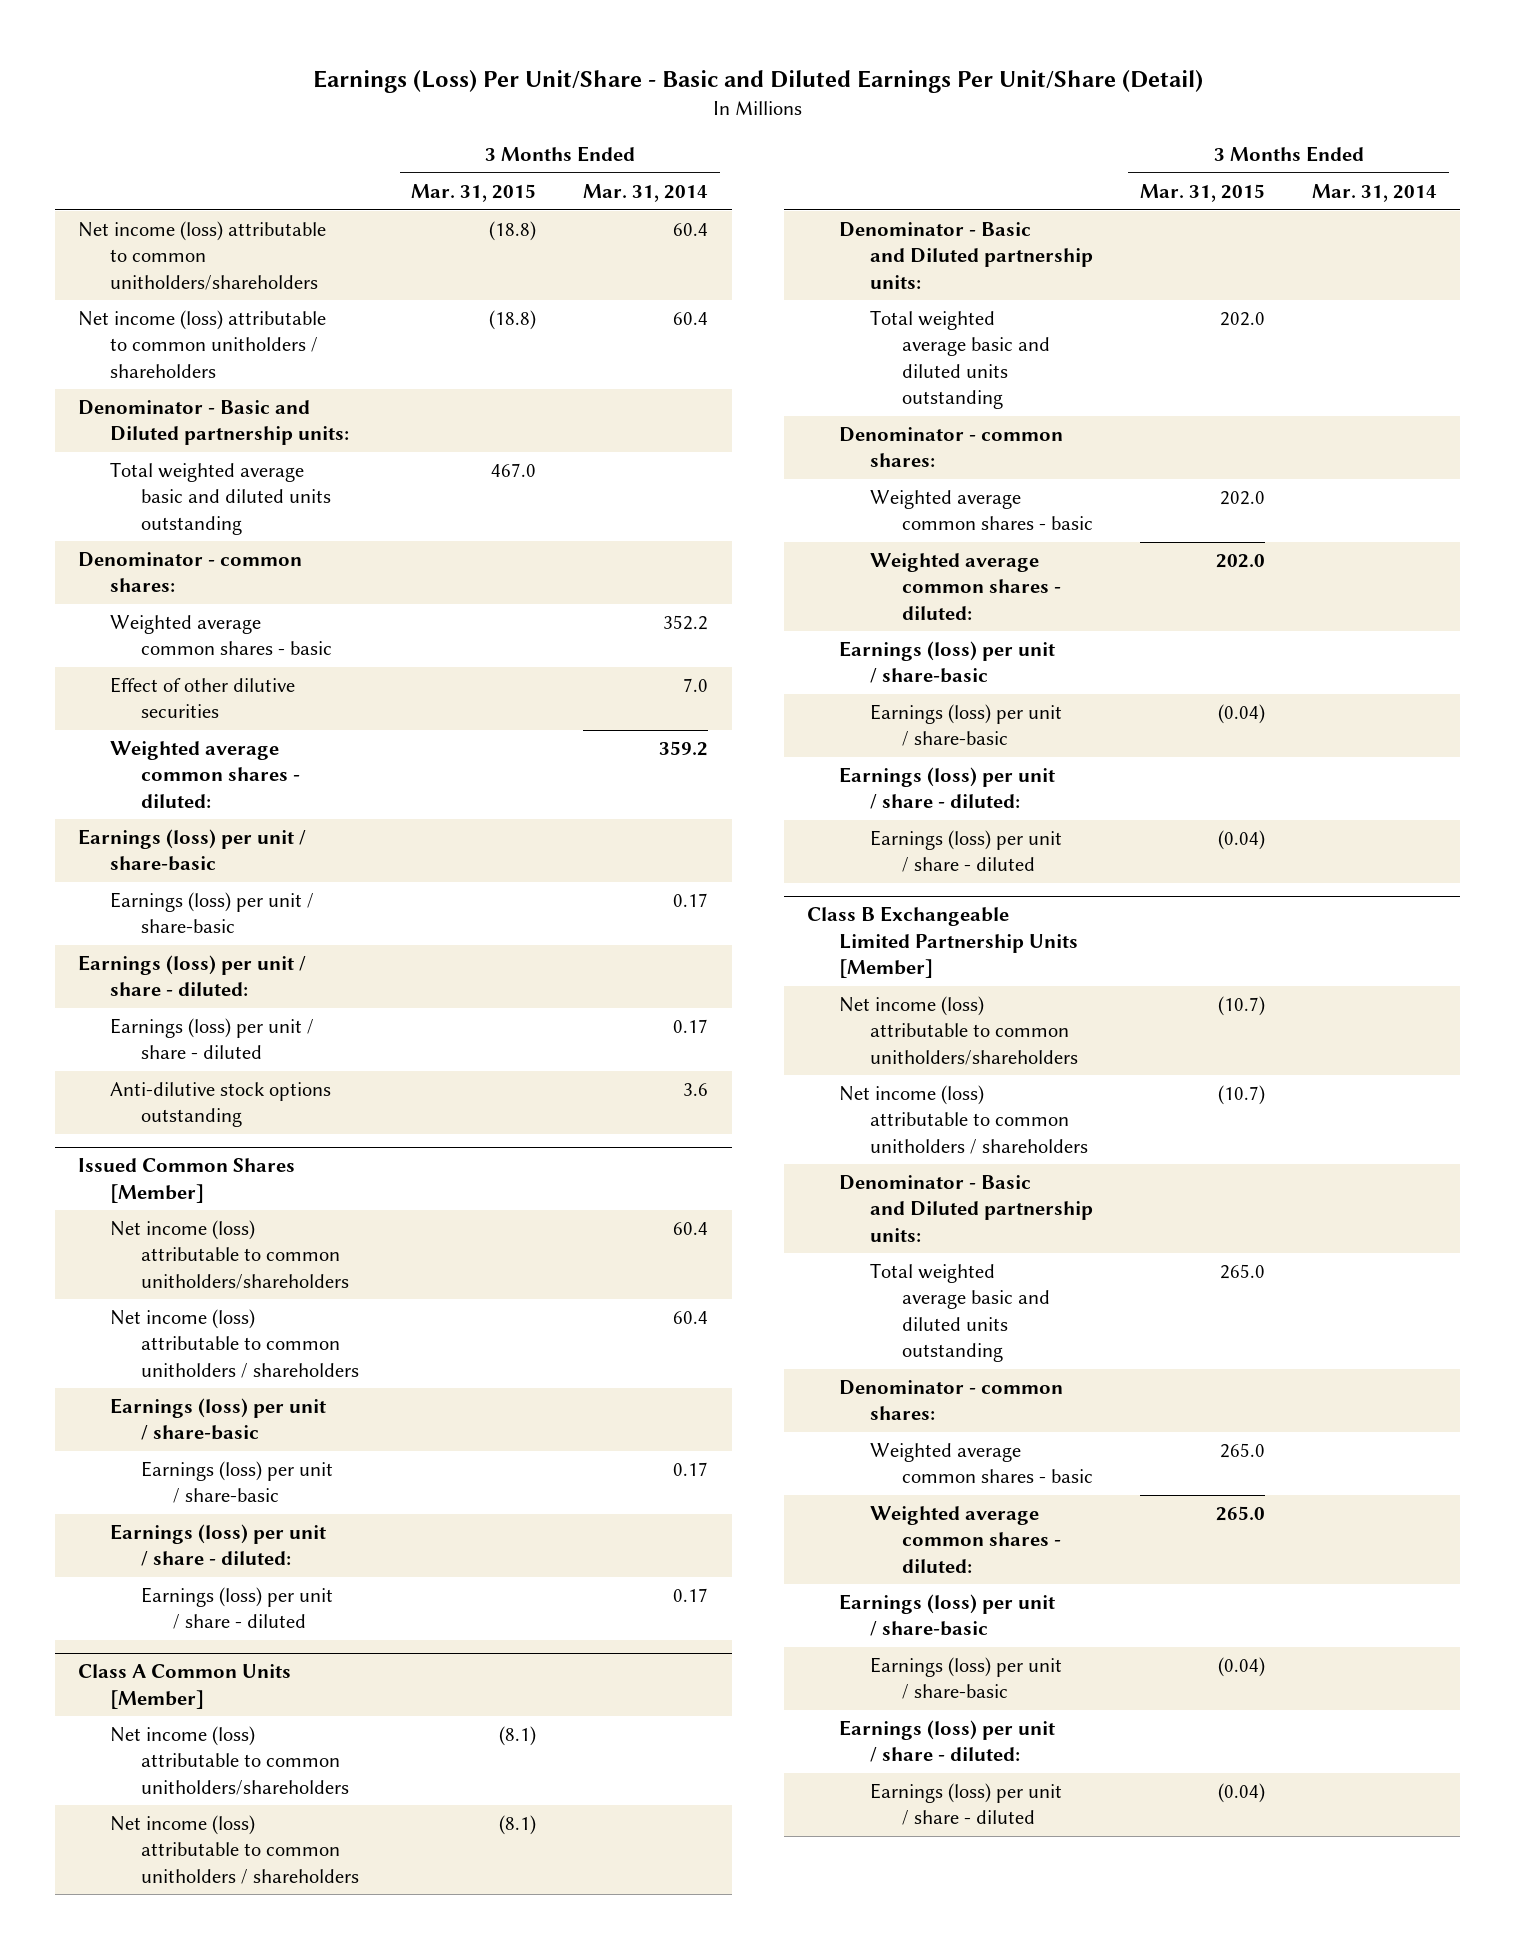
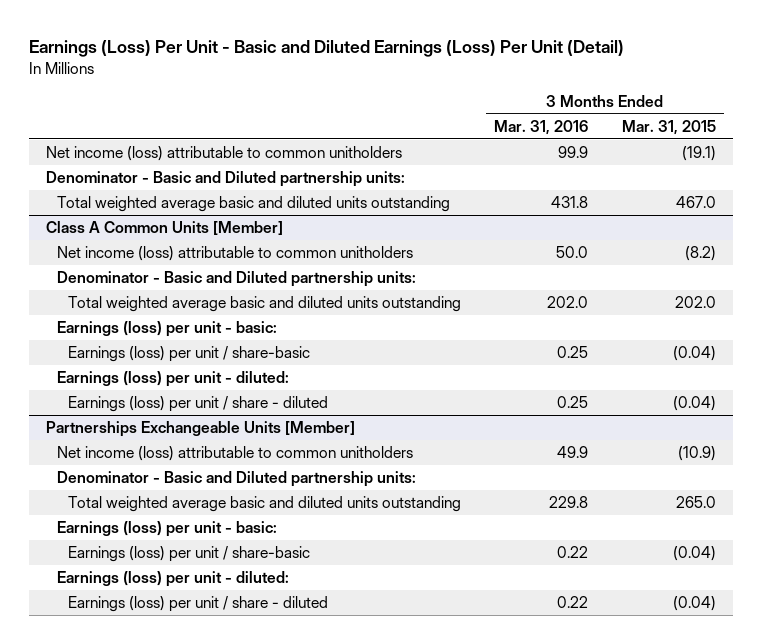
[312,70,1203,94] Earnings (Loss) Per Unit/Share - Basic and Diluted Earnings Per Unit/Share (Detail) -> [29,39,625,57] Earnings (Loss) Per Unit - Basic and Diluted Earnings (Loss) Per Unit (Detail)
[583,183,709,202] Mar. 31, 2014 -> none
none -> [494,119,589,135] Mar. 31, 2016
[78,310,327,378] Net income (loss) attributable to common unitholders / shareholders -> none
[78,221,327,290] Net income (loss) attributable to common unitholders/shareholders -> [45,146,402,162] Net income (loss) attributable to common unitholders
[489,221,537,242] (18.8) -> [681,146,716,162] (19.1)
[78,552,303,593] Denominator - common shares: -> none
[109,615,333,656] Weighted average common shares - basic -> none
[109,677,295,719] Effect of other dilutive securities -> none
[109,741,301,808] Weighted average common shares - diluted: -> none
[78,829,307,872] Earnings (loss) per unit / share-basic -> none
[109,892,314,934] Earnings (loss) per unit / share-basic -> none
[78,955,307,997] Earnings (loss) per unit / share - diluted: -> none
[109,1018,314,1060] Earnings (loss) per unit / share - diluted -> none
[109,1082,331,1128] Anti-dilutive stock options outstanding -> none
[78,1158,296,1203] Issued Common Shares [Member] -> none
[109,1220,350,1289] Net income (loss) attributable to common unitholders/shareholders -> none
[109,1309,360,1378] Net income (loss) attributable to common unitholders / shareholders -> none
[109,1398,326,1441] Earnings (loss) per unit / share-basic -> none
[141,1461,334,1504] Earnings (loss) per unit / share-basic -> none
[109,1524,326,1567] Earnings (loss) per unit / share - diluted: -> none
[141,1587,334,1630] Earnings (loss) per unit / share - diluted -> none
[109,1815,360,1884] Net income (loss) attributable to common unitholders / shareholders -> none
[109,1726,350,1795] Net income (loss) attributable to common unitholders/shareholders -> [56,246,413,262] Net income (loss) attributable to common unitholders
[499,1726,537,1747] (8.1) -> [684,246,716,262] (8.2)
[838,427,1063,468] Denominator - common shares: -> none
[870,490,1093,531] Weighted average common shares - basic -> none
[870,553,1061,620] Weighted average common shares - diluted: -> none
[838,641,1055,684] Earnings (loss) per unit / share-basic -> [56,321,277,338] Earnings (loss) per unit - basic:
[838,767,1055,810] Earnings (loss) per unit / share - diluted: -> [56,371,289,388] Earnings (loss) per unit - diluted:
[838,1085,1089,1154] Net income (loss) attributable to common unitholders / shareholders -> none
[807,906,1078,978] Class B Exchangeable Limited Partnership Units [Member] -> [45,421,355,438] Partnerships Exchangeable Units [Member]
[838,996,1079,1065] Net income (loss) attributable to common unitholders/shareholders -> [56,446,413,462] Net income (loss) attributable to common unitholders
[1218,996,1266,1017] (10.7) -> [677,446,716,462] (10.9)
[838,1380,1063,1421] Denominator - common shares: -> none
[870,1443,1093,1484] Weighted average common shares - basic -> none
[870,1506,1061,1573] Weighted average common shares - diluted: -> none
[838,1594,1055,1637] Earnings (loss) per unit / share-basic -> [56,521,277,538] Earnings (loss) per unit - basic:
[838,1720,1055,1763] Earnings (loss) per unit / share - diluted: -> [56,571,289,588] Earnings (loss) per unit - diluted:

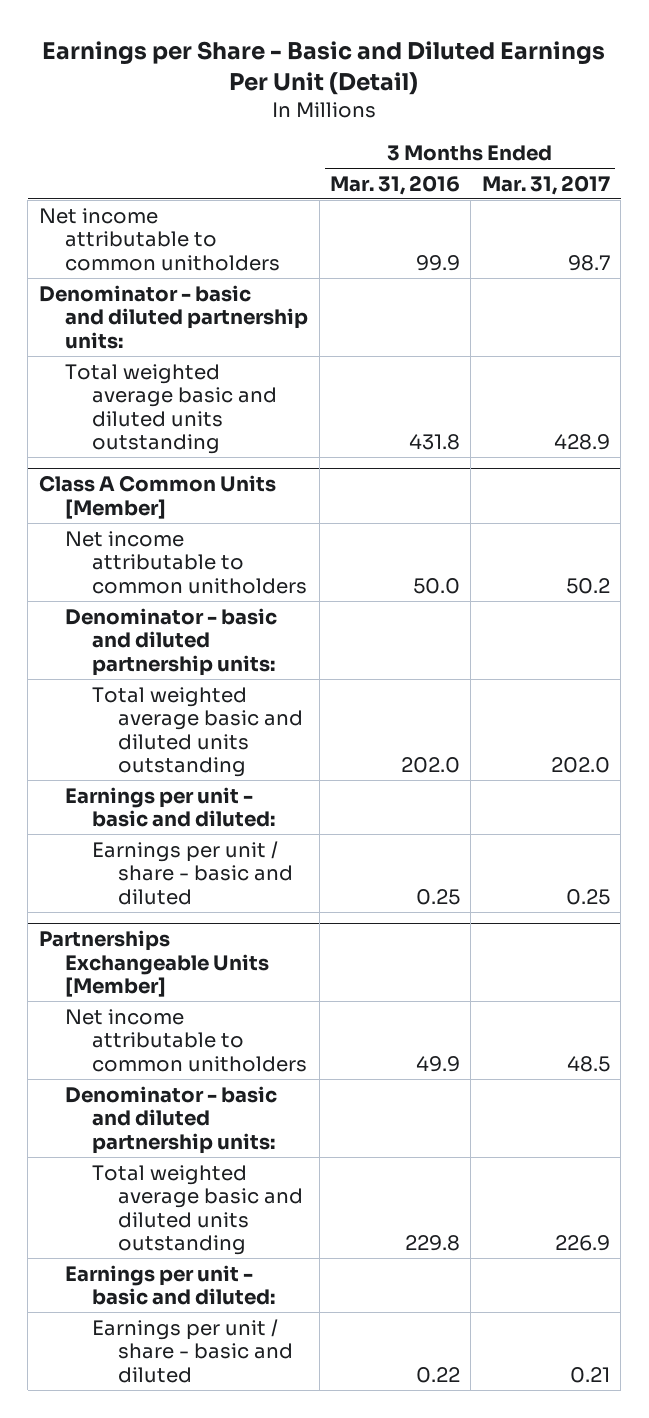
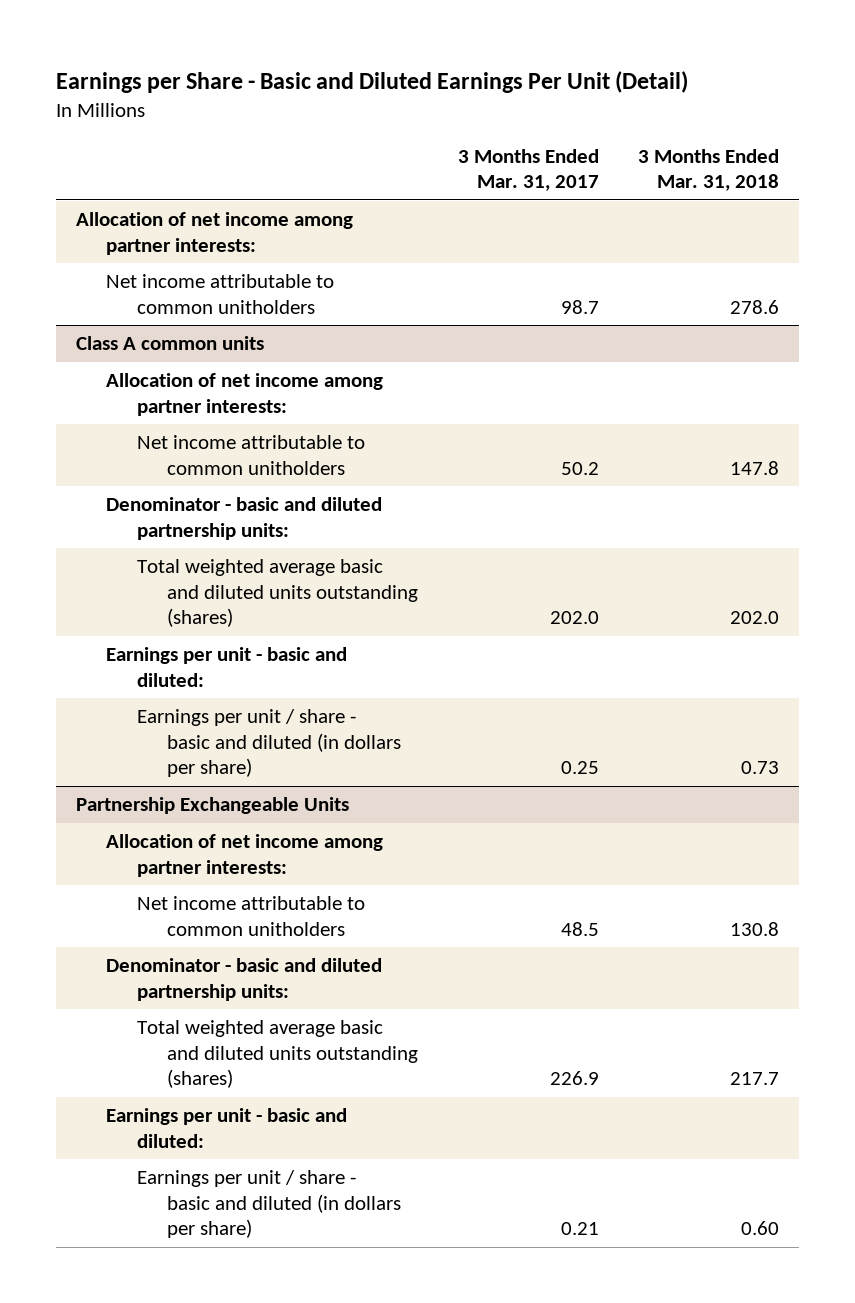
[330,174,461,195] Mar. 31, 2016 -> none
none -> [638,148,780,191] 3 Months Ended Mar. 31, 2018
none -> [76,212,354,255] Allocation of net income among partner interests:
[38,284,309,349] Denominator - basic and diluted partnership units: -> none
[65,363,277,454] Total weighted average basic and diluted units outstanding -> none
[38,475,276,519] Class A Common Units [Member] -> [76,336,265,351] Class A common units
none -> [106,373,384,416] Allocation of net income among partner interests:
[91,686,304,777] Total weighted average basic and diluted units outstanding -> [136,559,419,627] Total weighted average basic and diluted units outstanding (shares)
[91,840,294,905] Earnings per unit / share - basic and diluted -> [136,709,402,777] Earnings per unit / share - basic and diluted (in dollars per share)
[38,930,270,998] Partnerships Exchangeable Units [Member] -> [76,797,350,815] Partnership Exchangeable Units
none -> [106,834,384,877] Allocation of net income among partner interests:
[91,1164,304,1255] Total weighted average basic and diluted units outstanding -> [136,1020,419,1088] Total weighted average basic and diluted units outstanding (shares)
[91,1318,294,1383] Earnings per unit / share - basic and diluted -> [136,1170,402,1238] Earnings per unit / share - basic and diluted (in dollars per share)

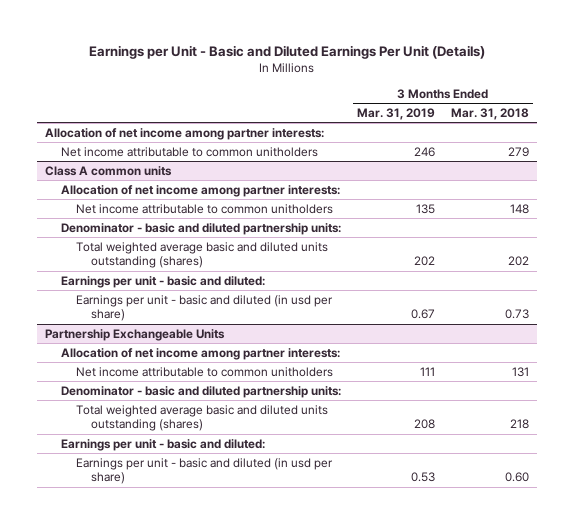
[56,70,689,93] Earnings per Share - Basic and Diluted Earnings Per Unit (Detail) -> [88,44,485,59] Earnings per Unit - Basic and Diluted Earnings Per Unit (Details)
[457,148,599,191] 3 Months Ended Mar. 31, 2017 -> none
none -> [356,107,435,120] Mar. 31, 2019
[730,299,780,314] 278.6 -> [507,146,529,157] 279
[730,460,780,475] 147.8 -> [509,203,529,214] 148
[730,610,780,624] 202.0 -> [507,256,529,267] 202
[136,709,402,777] Earnings per unit / share - basic and diluted (in dollars per share) -> [75,294,333,322] Earnings per unit - basic and diluted (in usd per share)
[730,921,780,936] 130.8 -> [511,366,529,377] 131
[730,1071,780,1085] 217.7 -> [509,419,529,430] 218
[136,1170,402,1238] Earnings per unit / share - basic and diluted (in dollars per share) -> [75,457,333,485] Earnings per unit - basic and diluted (in usd per share)

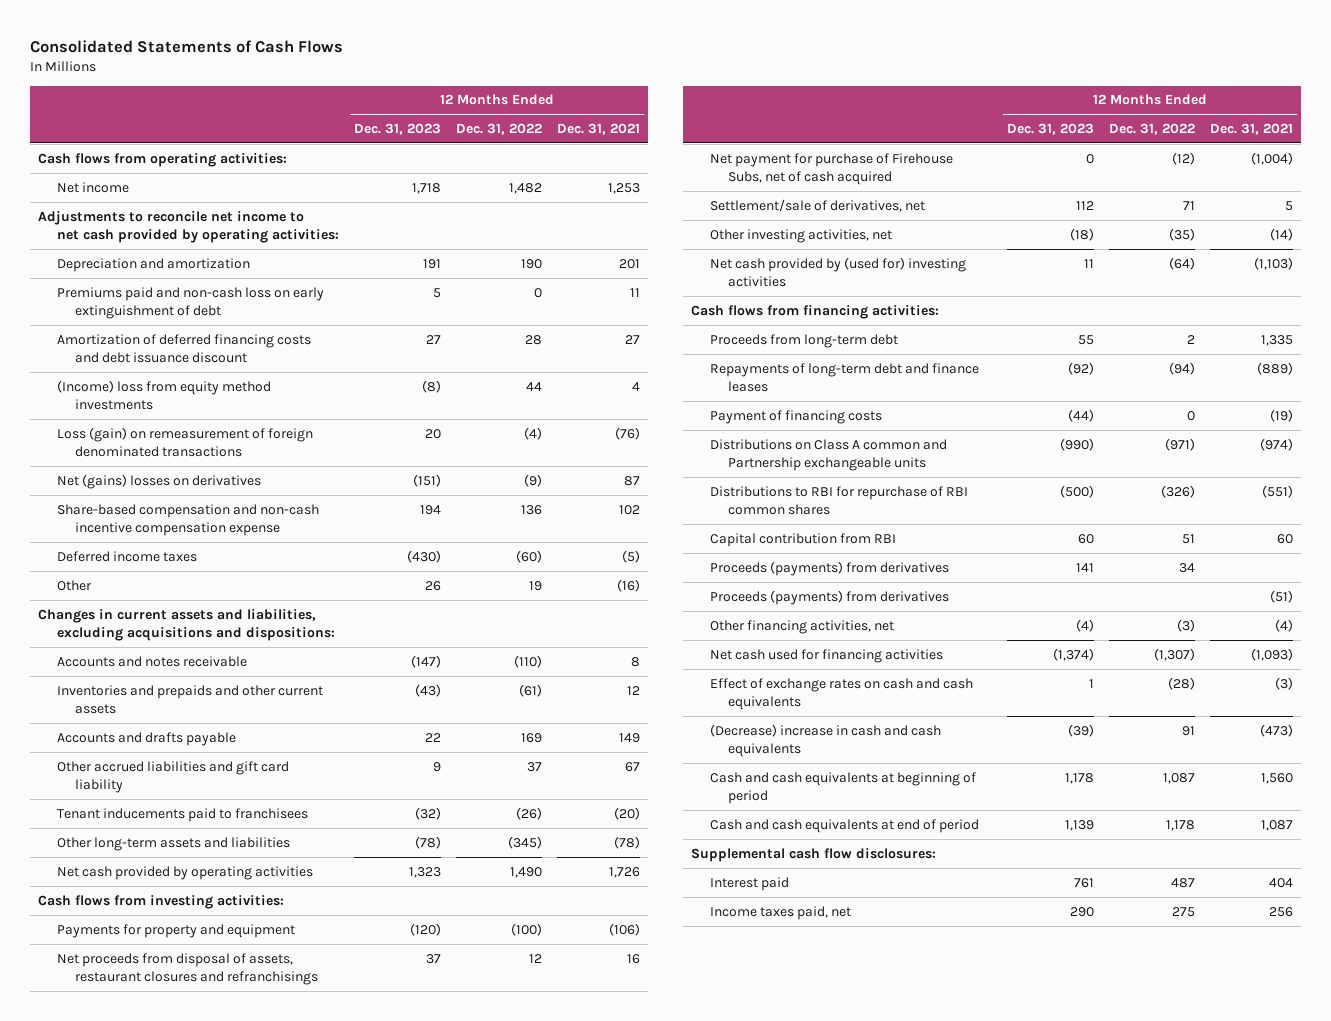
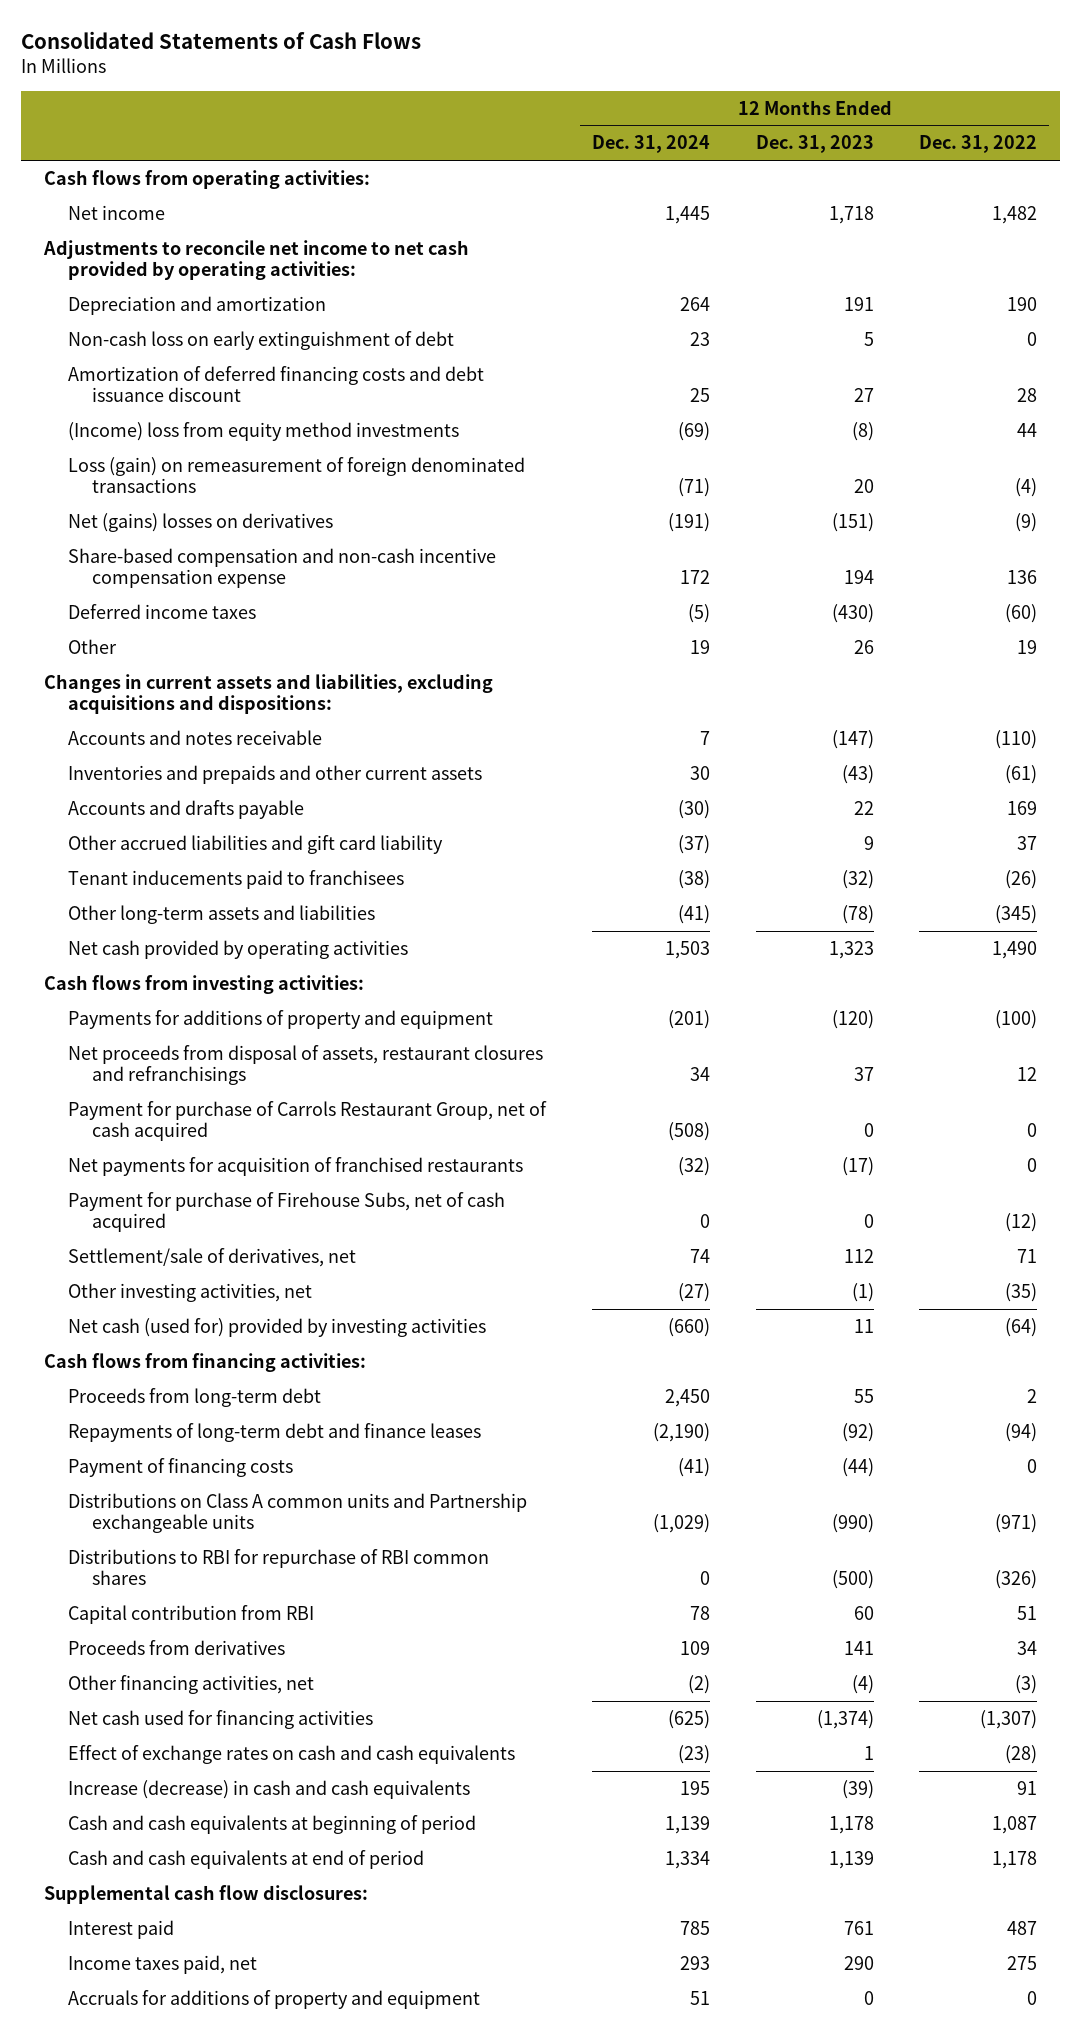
[557,123,641,136] Dec. 31, 2021 -> none
none -> [591,135,710,154] Dec. 31, 2024
[56,286,324,319] Premiums paid and non-cash loss on early extinguishment of debt -> [68,330,455,350] Non-cash loss on early extinguishment of debt
[56,923,295,938] Payments for property and equipment -> [68,1009,494,1029] Payments for additions of property and equipment
[709,152,953,185] Net payment for purchase of Firehouse Subs, net of cash acquired -> [68,1100,548,1141] Payment for purchase of Carrols Restaurant Group, net of cash acquired
[1172,151,1196,165] (12) -> [1027,1122,1038,1137] 0
none -> [68,1156,524,1176] Net payments for acquisition of franchised restaurants
none -> [68,1191,506,1232] Payment for purchase of Firehouse Subs, net of cash acquired
[1069,227,1094,241] (18) -> [851,1282,874,1302] (1)
[709,256,966,287] Net cash provided by (used for) investing activities -> [68,1317,487,1337] Net cash (used for) provided by investing activities
[709,438,947,471] Distributions on Class A common and Partnership exchangeable units -> [68,1492,528,1533] Distributions on Class A common units and Partnership exchangeable units
[709,589,949,605] Proceeds (payments) from derivatives -> none
[709,560,949,576] Proceeds (payments) from derivatives -> [68,1639,286,1655] Proceeds from derivatives
[709,723,941,757] (Decrease) increase in cash and cash equivalents -> [68,1779,471,1799] Increase (decrease) in cash and cash equivalents
none -> [68,1989,481,2009] Accruals for additions of property and equipment

